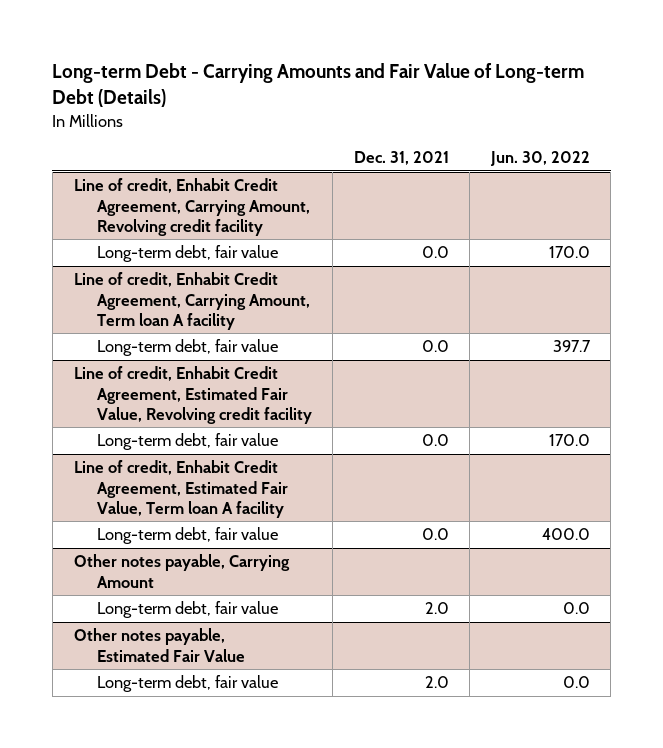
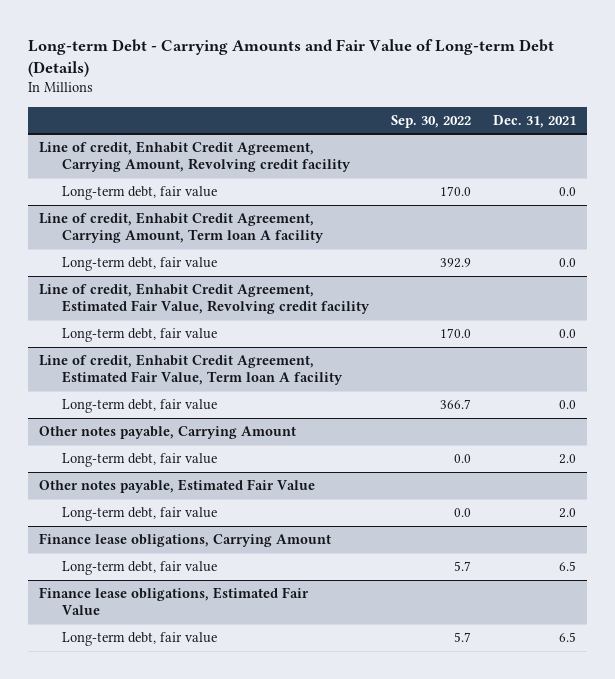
[489,150,590,166] Jun. 30, 2022 -> none
none -> [390,114,471,128] Sep. 30, 2022
none -> [39,532,332,547] Finance lease obligations, Carrying Amount
none -> [62,560,218,575] Long-term debt, fair value
none -> [39,586,310,616] Finance lease obligations, Estimated Fair Value
none -> [62,631,218,646] Long-term debt, fair value

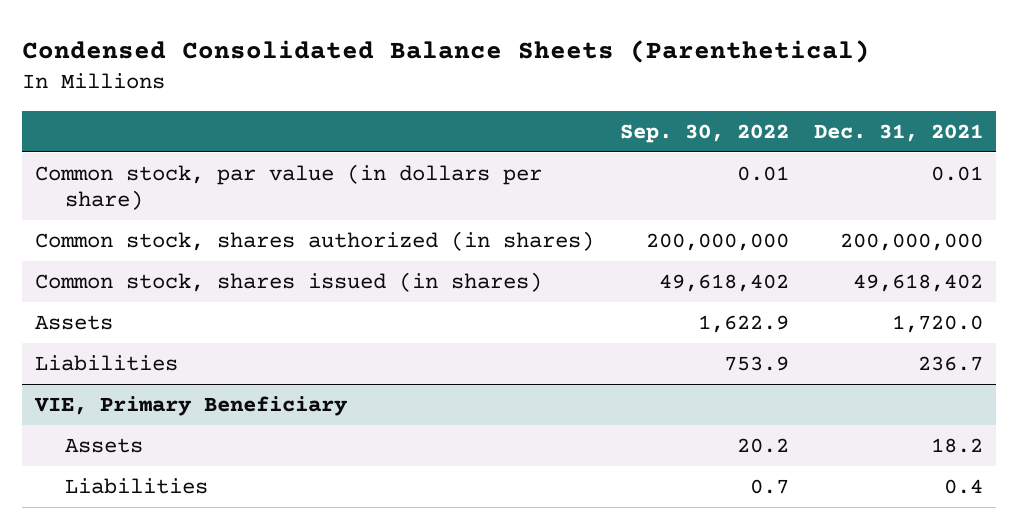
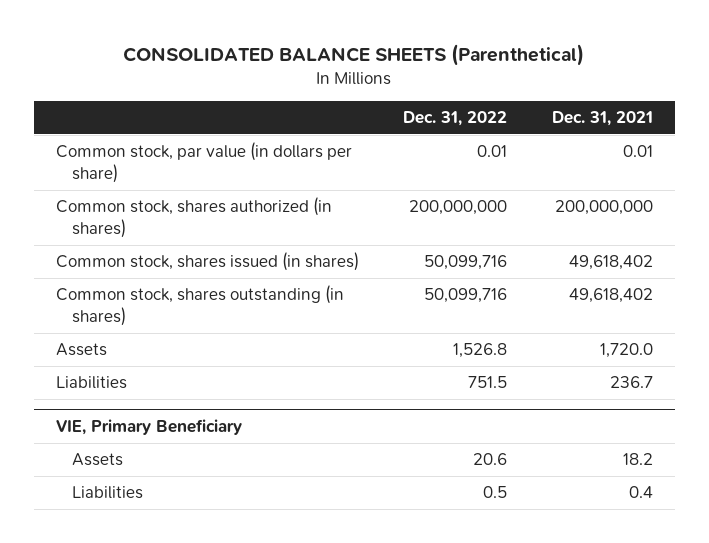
[22,39,871,63] Condensed Consolidated Balance Sheets (Parenthetical) -> [123,43,585,66] CONSOLIDATED BALANCE SHEETS (Parenthetical)
[619,123,789,143] Sep. 30, 2022 -> none
none -> [403,111,508,127] Dec. 31, 2022
none -> [56,285,345,326] Common stock, shares outstanding (in shares)

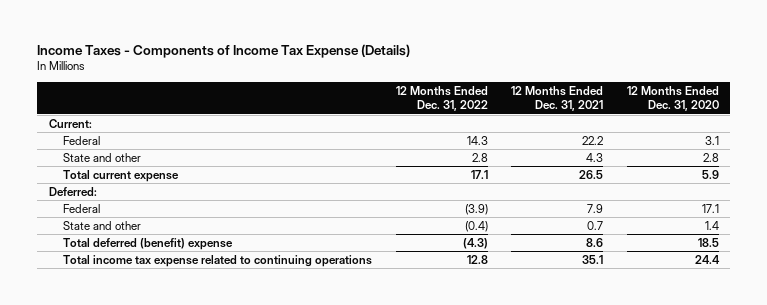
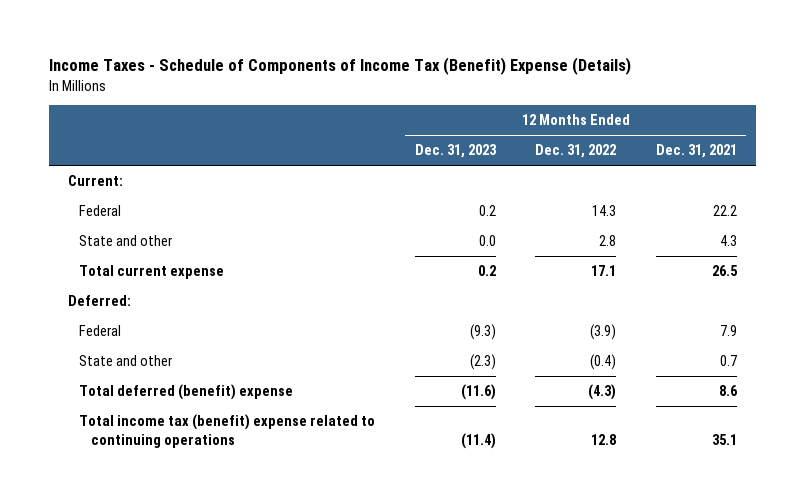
[36,43,410,58] Income Taxes - Components of Income Tax Expense (Details) -> [48,57,631,76] Income Taxes - Schedule of Components of Income Tax (Benefit) Expense (Details)
[626,85,719,112] 12 Months Ended Dec. 31, 2020 -> none
none -> [414,144,497,159] Dec. 31, 2023
[63,254,373,267] Total income tax expense related to continuing operations -> [79,414,376,448] Total income tax (benefit) expense related to continuing operations

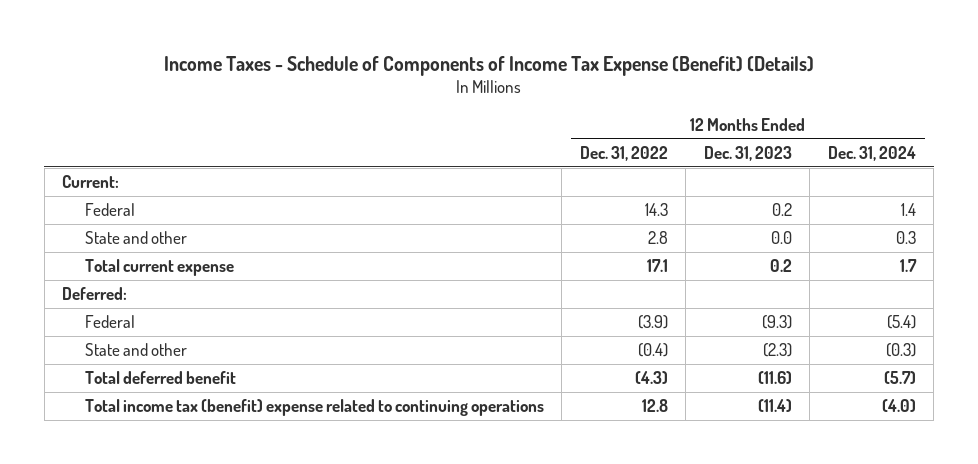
[48,57,631,76] Income Taxes - Schedule of Components of Income Tax (Benefit) Expense (Details) -> [164,55,815,76] Income Taxes - Schedule of Components of Income Tax Expense (Benefit) (Details)
[655,144,737,159] Dec. 31, 2021 -> none
none -> [827,145,916,161] Dec. 31, 2024
[79,384,294,401] Total deferred (benefit) expense -> [84,371,236,385] Total deferred benefit

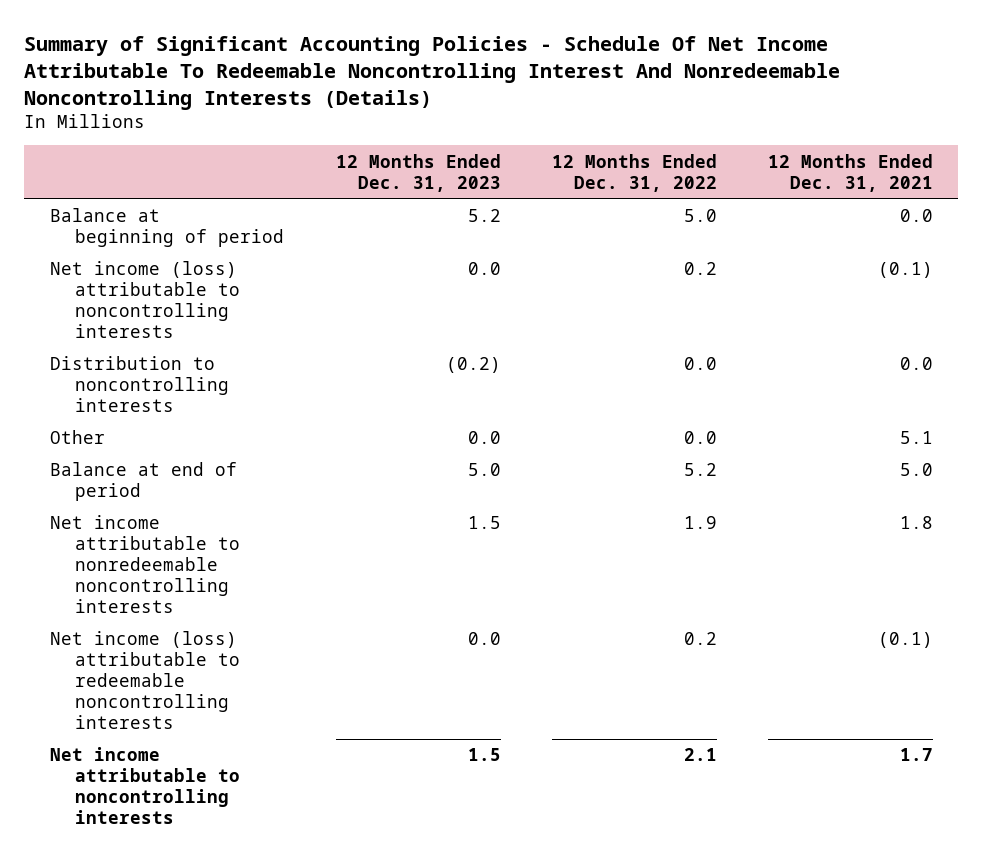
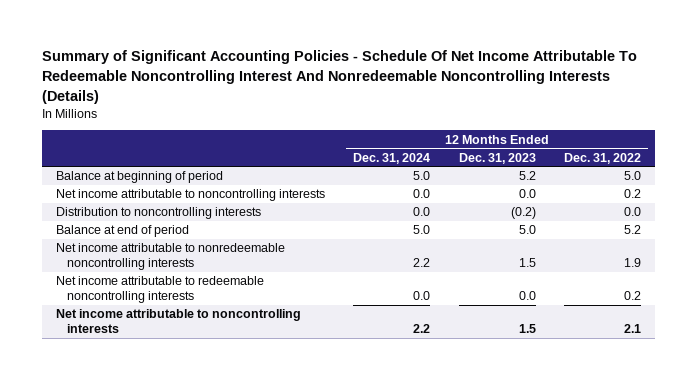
[767,153,933,192] 12 Months Ended Dec. 31, 2021 -> none
none -> [353,152,431,164] Dec. 31, 2024
[49,261,241,339] Net income (loss) attributable to noncontrolling interests -> [55,189,325,202] Net income attributable to noncontrolling interests
[49,430,105,445] Other -> none
[49,631,241,729] Net income (loss) attributable to redeemable noncontrolling interests -> [55,276,264,303] Net income attributable to redeemable noncontrolling interests

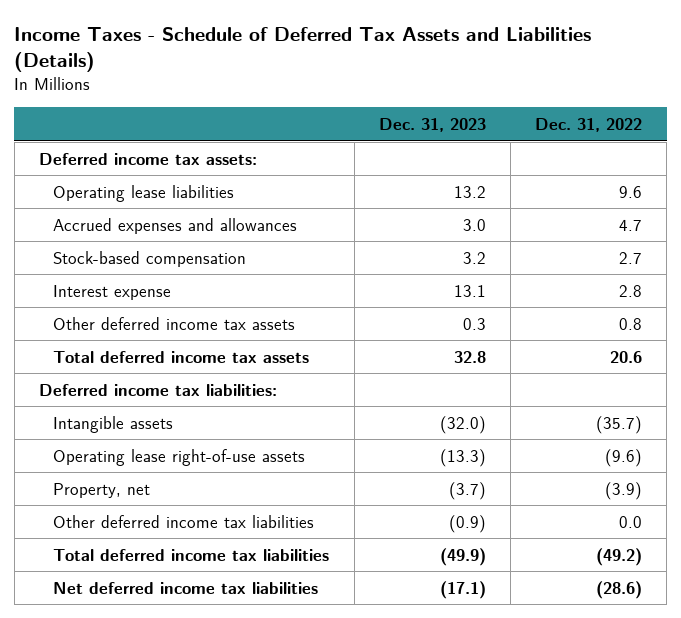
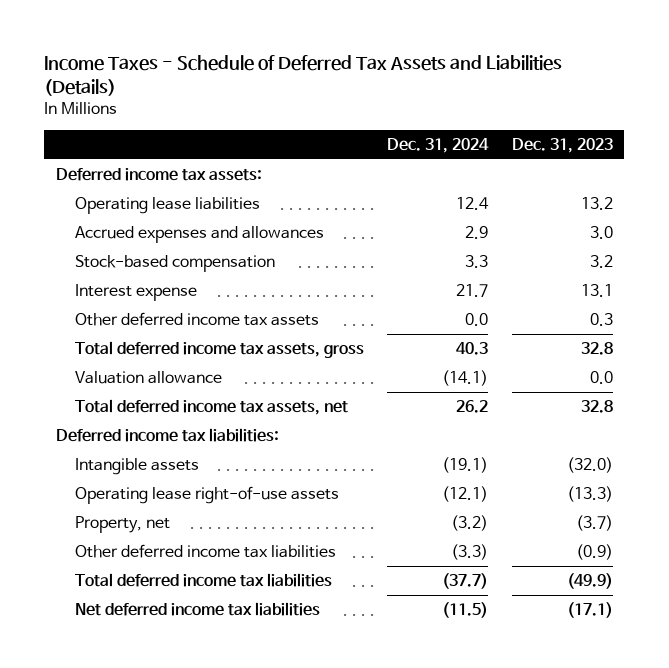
[535,118,643,133] Dec. 31, 2022 -> none
none -> [387,137,490,153] Dec. 31, 2024
[53,350,310,363] Total deferred income tax assets -> [74,341,364,359] Total deferred income tax assets, gross
none -> [74,371,222,385] Valuation allowance
none -> [74,399,348,416] Total deferred income tax assets, net

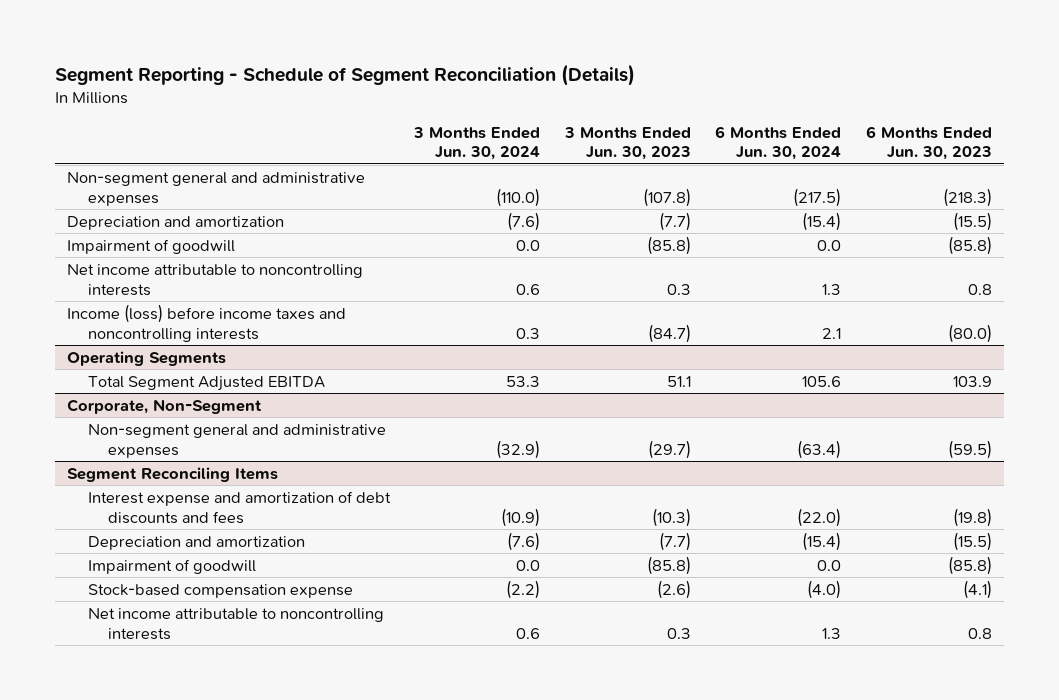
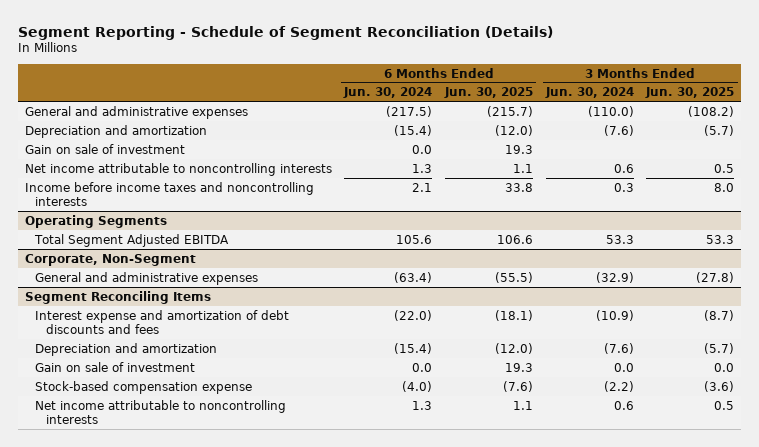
[563,126,691,161] 3 Months Ended Jun. 30, 2023 -> none
[865,125,992,161] 6 Months Ended Jun. 30, 2023 -> none
none -> [444,87,534,99] Jun. 30, 2025
none -> [645,87,735,99] Jun. 30, 2025
[67,171,366,206] Non-segment general and administrative expenses -> [24,105,248,119] General and administrative expenses
[67,238,236,254] Impairment of goodwill -> none
none -> [24,143,185,154] Gain on sale of investment
[67,303,347,342] Income (loss) before income taxes and noncontrolling interests -> [24,181,314,207] Income before income taxes and noncontrolling interests
[87,423,386,458] Non-segment general and administrative expenses -> [35,271,259,285] General and administrative expenses
[87,558,256,574] Impairment of goodwill -> none
none -> [35,361,196,372] Gain on sale of investment

